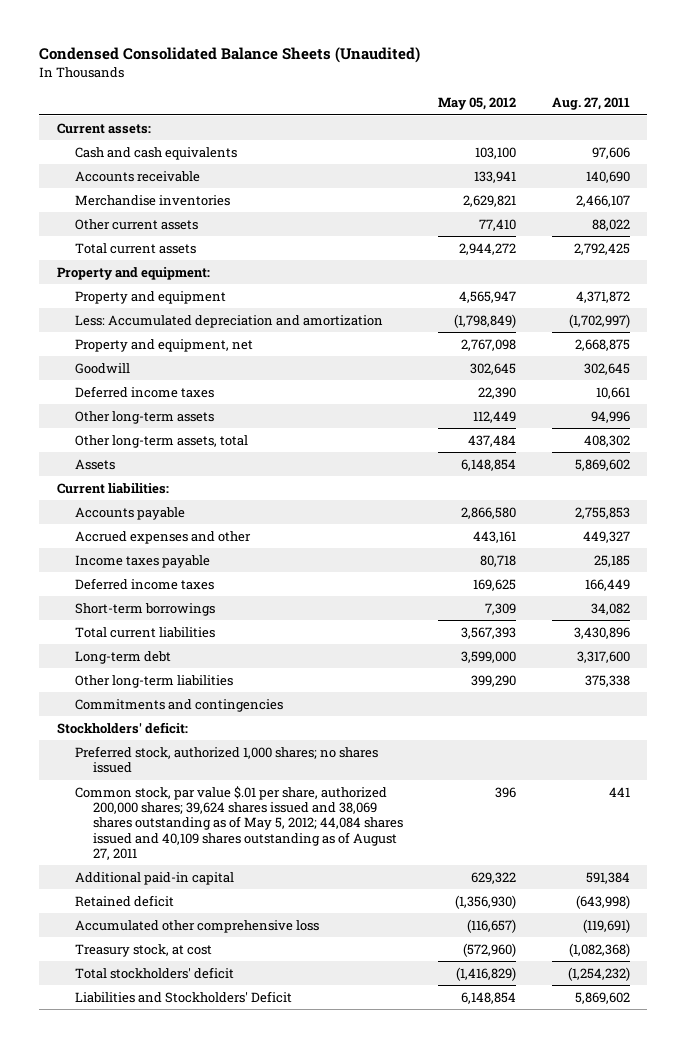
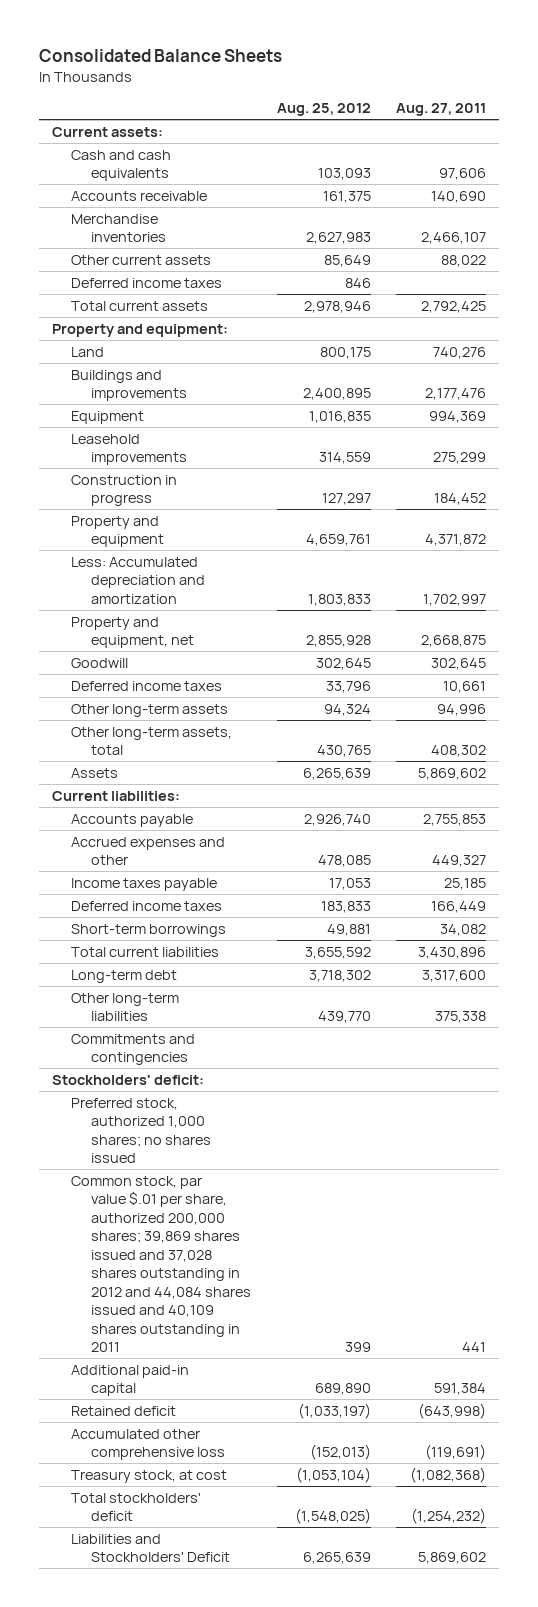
[39,47,421,64] Condensed Consolidated Balance Sheets (Unaudited) -> [39,48,283,62] Consolidated Balance Sheets
[438,97,517,111] May 05, 2012 -> none
none -> [276,103,371,117] Aug. 25, 2012
none -> [71,277,223,288] Deferred income taxes
none -> [71,346,105,357] Land
none -> [71,369,188,402] Buildings and improvements
none -> [71,410,145,424] Equipment
none -> [71,433,188,466] Leasehold improvements
none -> [71,474,178,507] Construction in progress
[568,313,630,328] (1,702,997) -> [423,593,487,606] 1,702,997
[74,785,404,860] Common stock, par value $.01 per share, authorized 200,000 shares; 39,624 shares issued and 38,069 shares outstanding as of May 5, 2012; 44,084 shares issued and 40,109 shares outstanding as of August 27, 2011 -> [71,1175,252,1353] Common stock, par value $.01 per share, authorized 200,000 shares; 39,869 shares issued and 37,028 shares outstanding in 2012 and 44,084 shares issued and 40,109 shares outstanding in 2011

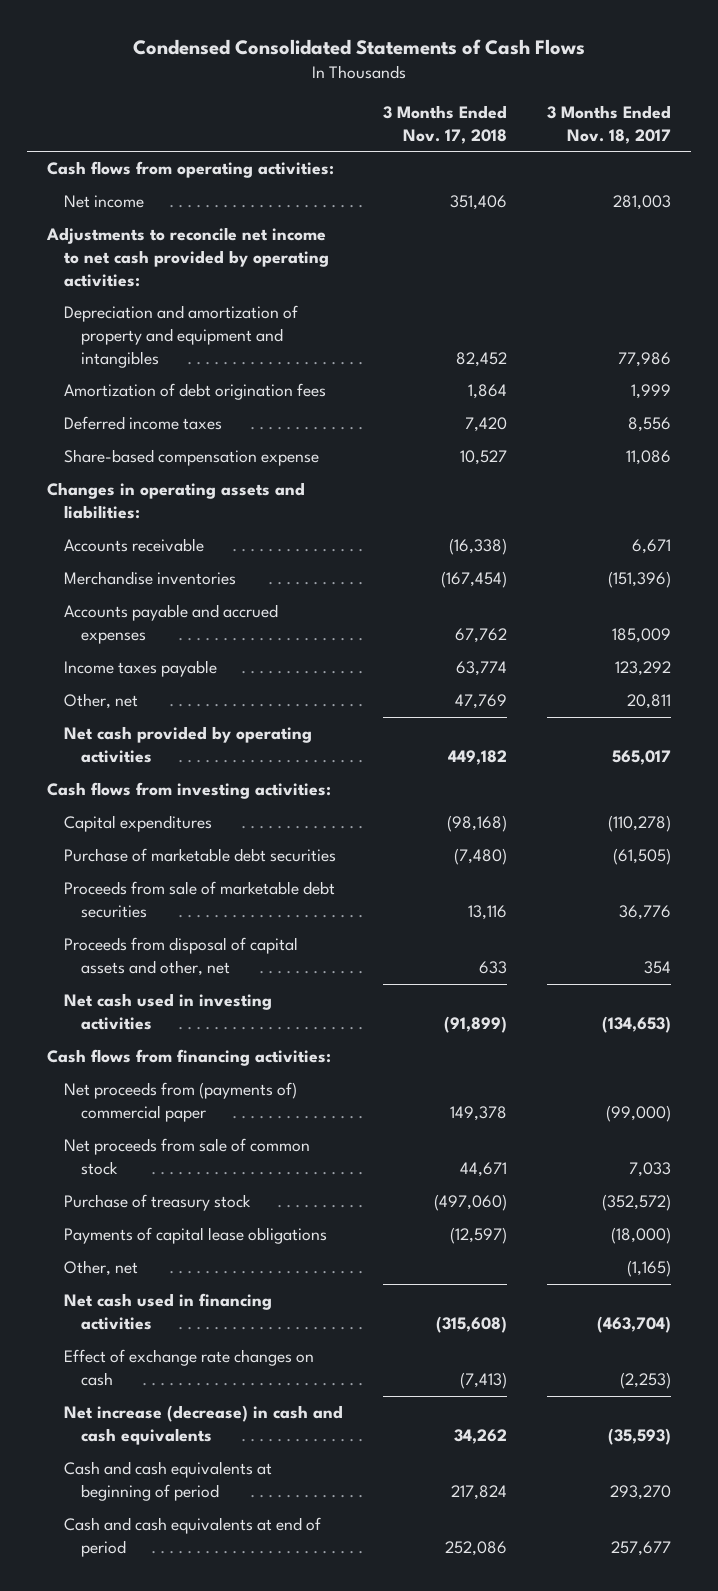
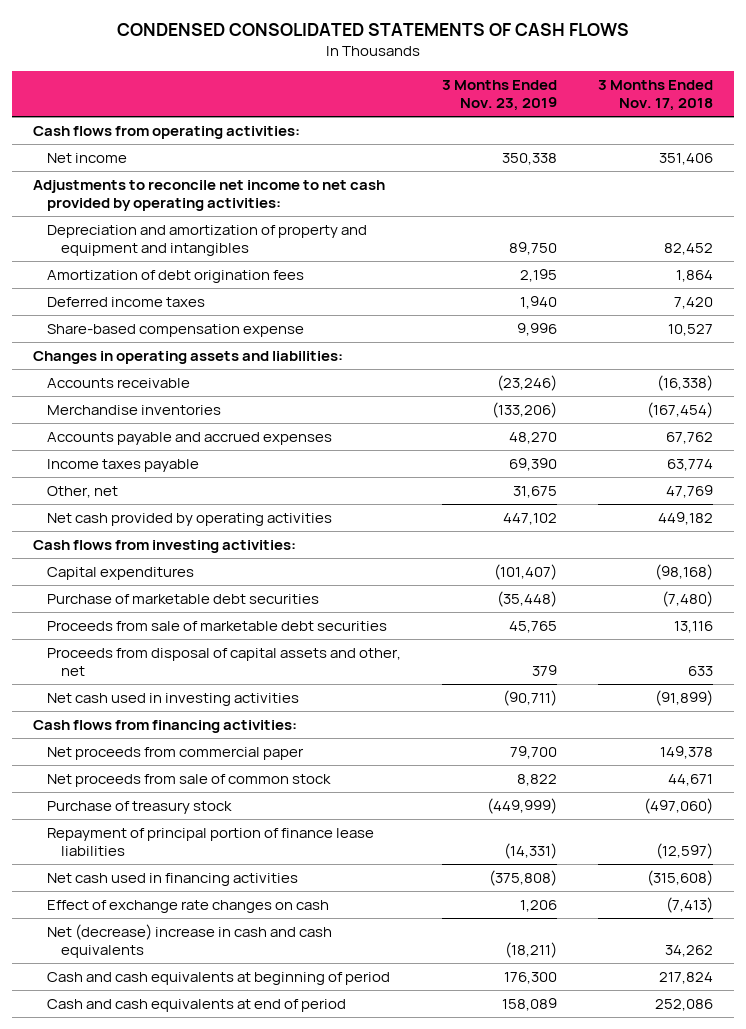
[133,39,586,56] Condensed Consolidated Statements of Cash Flows -> [116,22,629,36] CONDENSED CONSOLIDATED STATEMENTS OF CASH FLOWS
[547,104,672,144] 3 Months Ended Nov. 18, 2017 -> none
none -> [441,80,557,112] 3 Months Ended Nov. 23, 2019
[63,1082,297,1123] Net proceeds from (payments of) commercial paper -> [46,746,304,760] Net proceeds from commercial paper
[63,1260,138,1277] Other, net -> none
[63,1227,327,1245] Payments of capital lease obligations -> [46,827,374,857] Repayment of principal portion of finance lease liabilities
[63,1405,343,1446] Net increase (decrease) in cash and cash equivalents -> [46,923,332,959] Net (decrease) increase in cash and cash equivalents

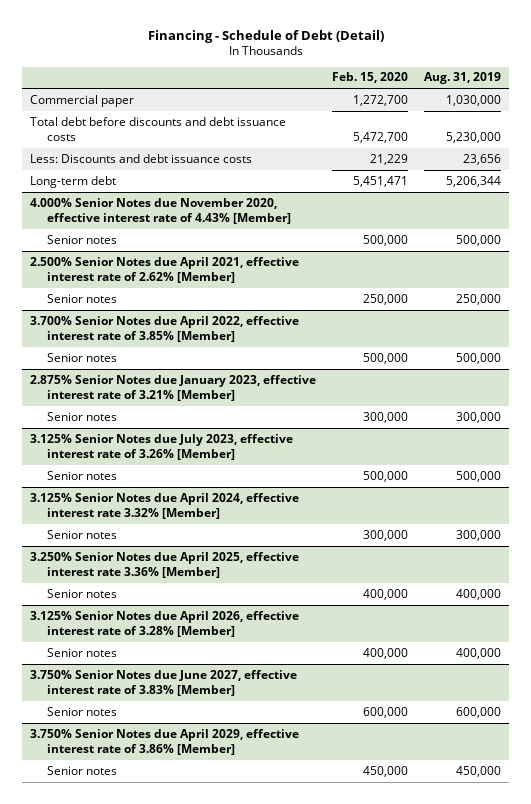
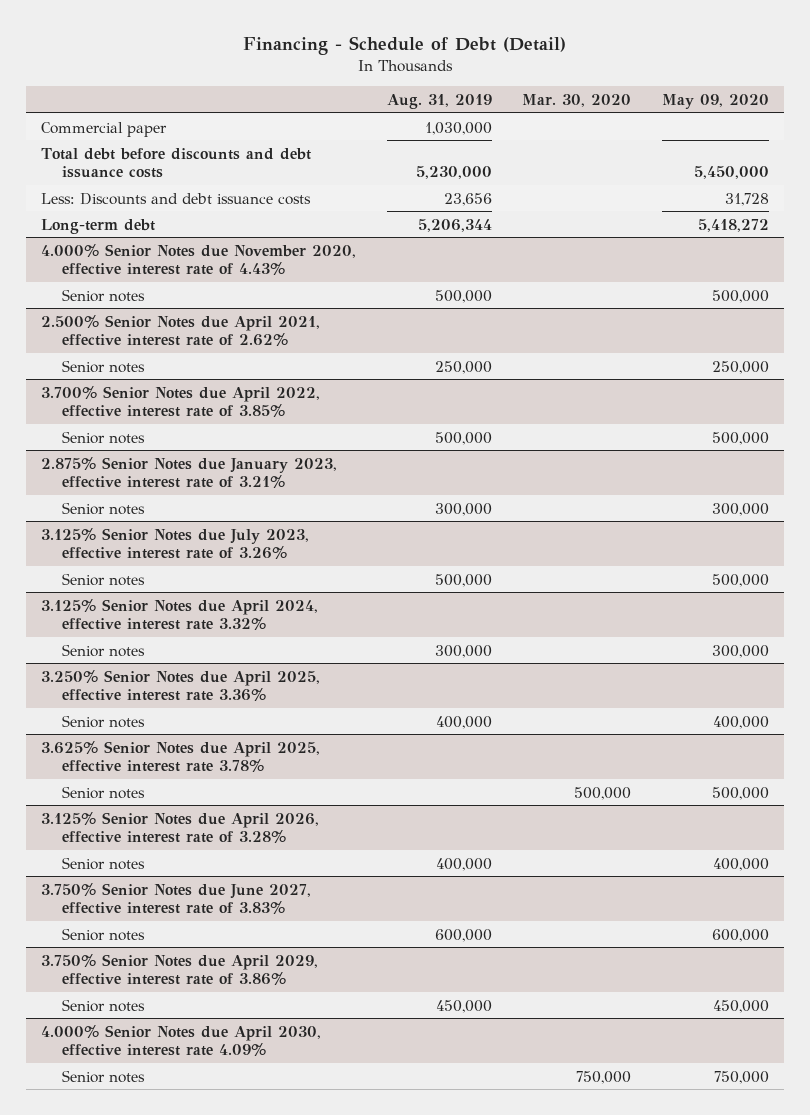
[332,72,409,84] Feb. 15, 2020 -> none
none -> [522,93,632,107] Mar. 30, 2020
none -> [661,93,769,109] May 09, 2020
[30,197,291,224] 4.000% Senior Notes due November 2020, effective interest rate of 4.43% [Member] -> [41,243,357,276] 4.000% Senior Notes due November 2020, effective interest rate of 4.43%
[30,256,300,283] 2.500% Senior Notes due April 2021, effective interest rate of 2.62% [Member] -> [41,314,321,347] 2.500% Senior Notes due April 2021, effective interest rate of 2.62%
[30,315,300,342] 3.700% Senior Notes due April 2022, effective interest rate of 3.85% [Member] -> [41,385,321,418] 3.700% Senior Notes due April 2022, effective interest rate of 3.85%
[30,374,317,401] 2.875% Senior Notes due January 2023, effective interest rate of 3.21% [Member] -> [41,456,338,489] 2.875% Senior Notes due January 2023, effective interest rate of 3.21%
[30,433,294,460] 3.125% Senior Notes due July 2023, effective interest rate of 3.26% [Member] -> [41,527,310,560] 3.125% Senior Notes due July 2023, effective interest rate of 3.26%
[30,492,300,519] 3.125% Senior Notes due April 2024, effective interest rate 3.32% [Member] -> [41,598,319,631] 3.125% Senior Notes due April 2024, effective interest rate 3.32%
[30,551,300,578] 3.250% Senior Notes due April 2025, effective interest rate 3.36% [Member] -> [41,669,321,702] 3.250% Senior Notes due April 2025, effective interest rate 3.36%
none -> [41,740,321,773] 3.625% Senior Notes due April 2025, effective interest rate 3.78%
none -> [61,785,145,799] Senior notes
[30,610,300,637] 3.125% Senior Notes due April 2026, effective interest rate of 3.28% [Member] -> [41,811,320,844] 3.125% Senior Notes due April 2026, effective interest rate of 3.28%
[30,669,298,696] 3.750% Senior Notes due June 2027, effective interest rate of 3.83% [Member] -> [41,882,312,915] 3.750% Senior Notes due June 2027, effective interest rate of 3.83%
[30,728,300,755] 3.750% Senior Notes due April 2029, effective interest rate of 3.86% [Member] -> [41,953,319,986] 3.750% Senior Notes due April 2029, effective interest rate of 3.86%
none -> [41,1024,322,1057] 4.000% Senior Notes due April 2030, effective interest rate 4.09%
none -> [61,1069,145,1083] Senior notes

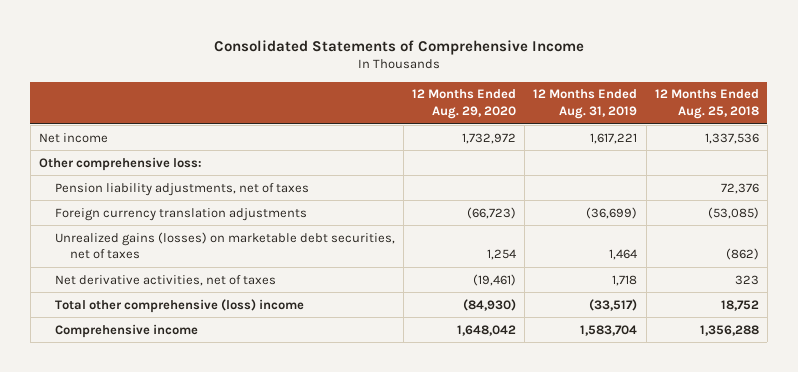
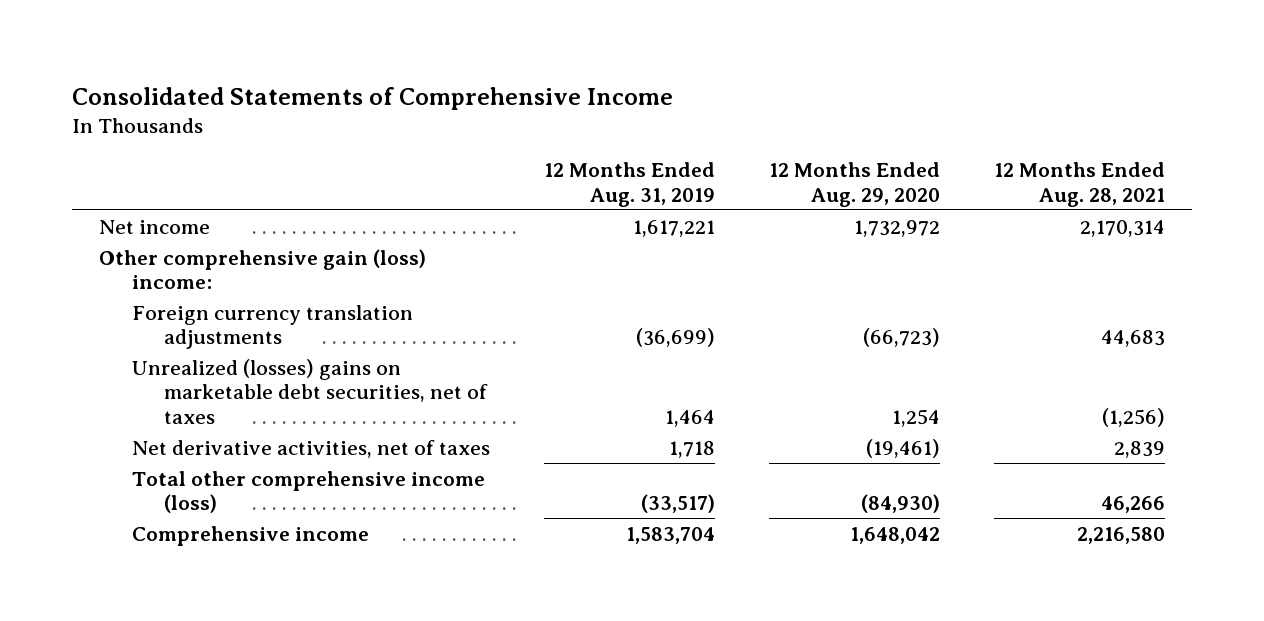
[654,89,759,119] 12 Months Ended Aug. 25, 2018 -> none
none -> [993,162,1165,207] 12 Months Ended Aug. 28, 2021
[54,182,309,196] Pension liability adjustments, net of taxes -> none
[38,156,202,171] Other comprehensive loss: -> [99,248,427,290] Other comprehensive gain (loss) income:
[54,231,395,260] Unrealized gains (losses) on marketable debt securities, net of taxes -> [131,358,489,424] Unrealized (losses) gains on marketable debt securities, net of taxes
[54,298,304,313] Total other comprehensive (loss) income -> [131,470,485,514] Total other comprehensive income (loss)

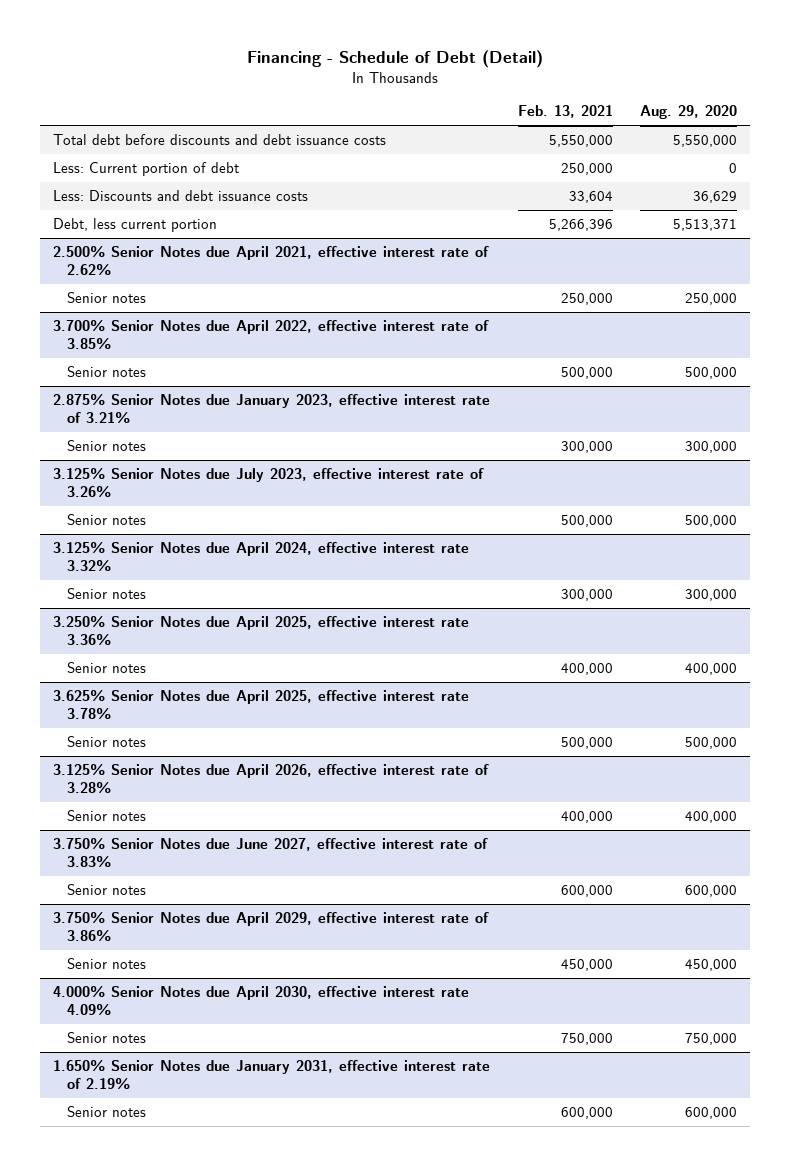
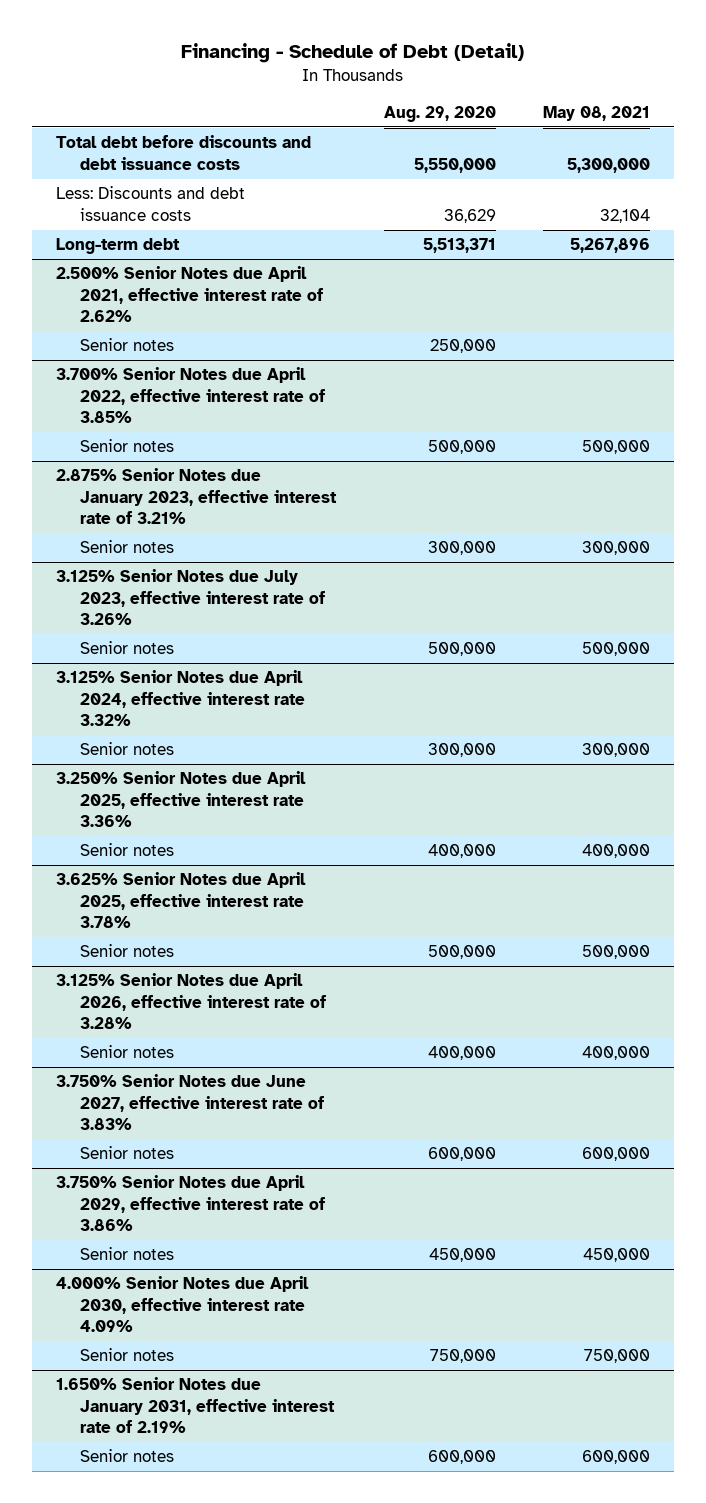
[517,105,613,119] Feb. 13, 2021 -> none
none -> [543,105,651,121] May 08, 2021
[53,162,240,177] Less: Current portion of debt -> none
[53,218,218,233] Debt, less current portion -> [55,238,180,255] Long-term debt

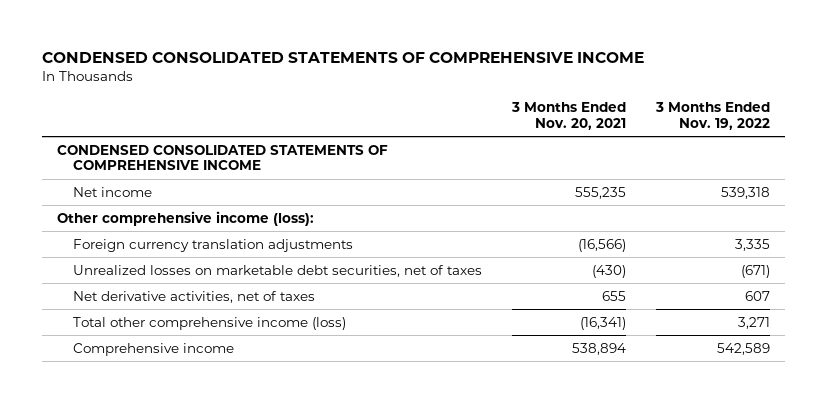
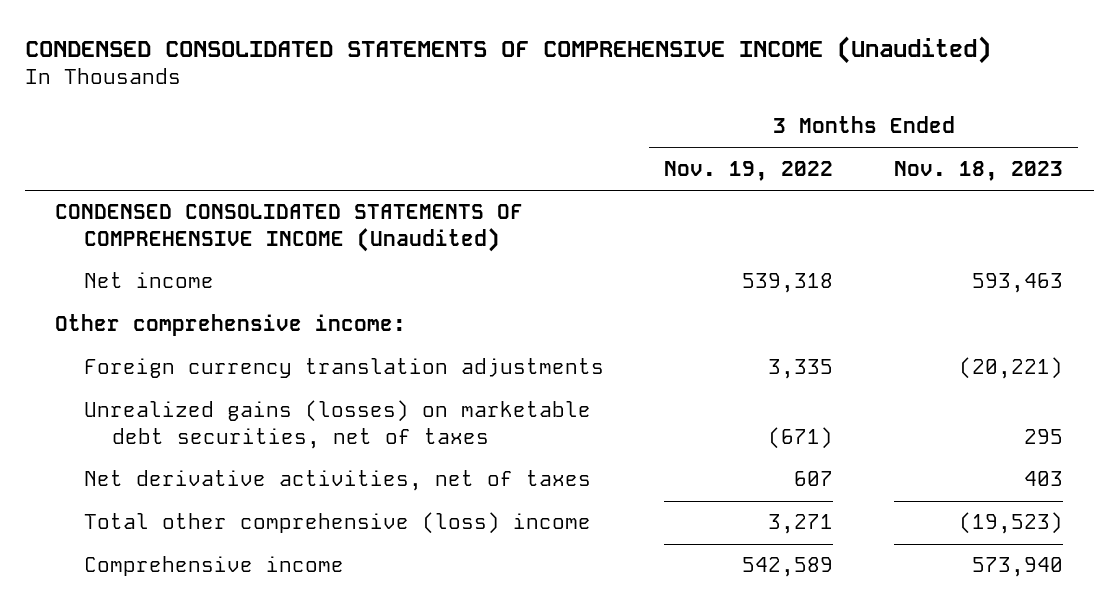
[41,51,644,63] CONDENSED CONSOLIDATED STATEMENTS OF COMPREHENSIVE INCOME -> [24,35,991,64] CONDENSED CONSOLIDATED STATEMENTS OF COMPREHENSIVE INCOME (Unaudited)
[511,102,627,130] 3 Months Ended Nov. 20, 2021 -> none
none -> [894,161,1064,182] Nov. 18, 2023
[57,144,389,171] CONDENSED CONSOLIDATED STATEMENTS OF COMPREHENSIVE INCOME -> [54,204,523,252] CONDENSED CONSOLIDATED STATEMENTS OF COMPREHENSIVE INCOME (Unaudited)
[57,210,315,226] Other comprehensive income (loss): -> [54,314,406,337] Other comprehensive income:
[72,264,482,277] Unrealized losses on marketable debt securities, net of taxes -> [83,400,591,449] Unrealized gains (losses) on marketable debt securities, net of taxes
[72,316,346,330] Total other comprehensive income (loss) -> [83,512,591,535] Total other comprehensive (loss) income

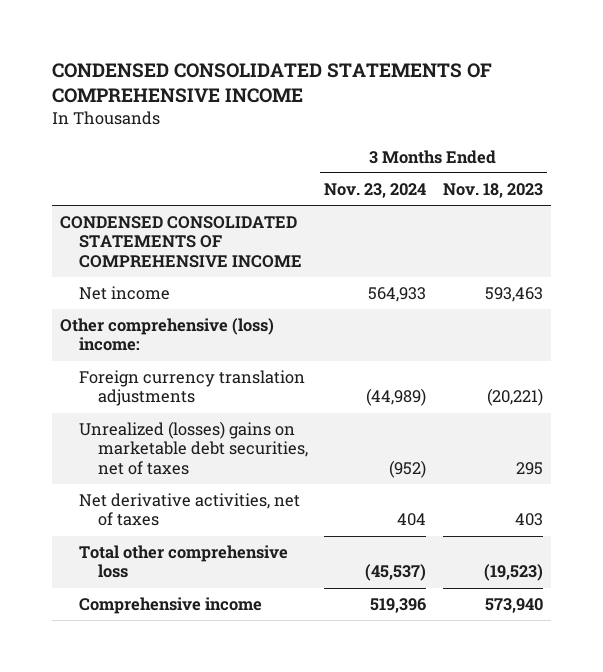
[24,35,991,64] CONDENSED CONSOLIDATED STATEMENTS OF COMPREHENSIVE INCOME (Unaudited) -> [51,63,492,104] CONDENSED CONSOLIDATED STATEMENTS OF COMPREHENSIVE INCOME
[664,161,834,182] Nov. 19, 2022 -> none
none -> [324,182,427,198] Nov. 23, 2024
[54,204,523,252] CONDENSED CONSOLIDATED STATEMENTS OF COMPREHENSIVE INCOME (Unaudited) -> [59,216,302,268] CONDENSED CONSOLIDATED STATEMENTS OF COMPREHENSIVE INCOME
[54,314,406,337] Other comprehensive income: -> [59,318,274,352] Other comprehensive (loss) income:
[83,400,591,449] Unrealized gains (losses) on marketable debt securities, net of taxes -> [78,421,308,475] Unrealized (losses) gains on marketable debt securities, net of taxes
[83,512,591,535] Total other comprehensive (loss) income -> [78,545,288,579] Total other comprehensive loss

